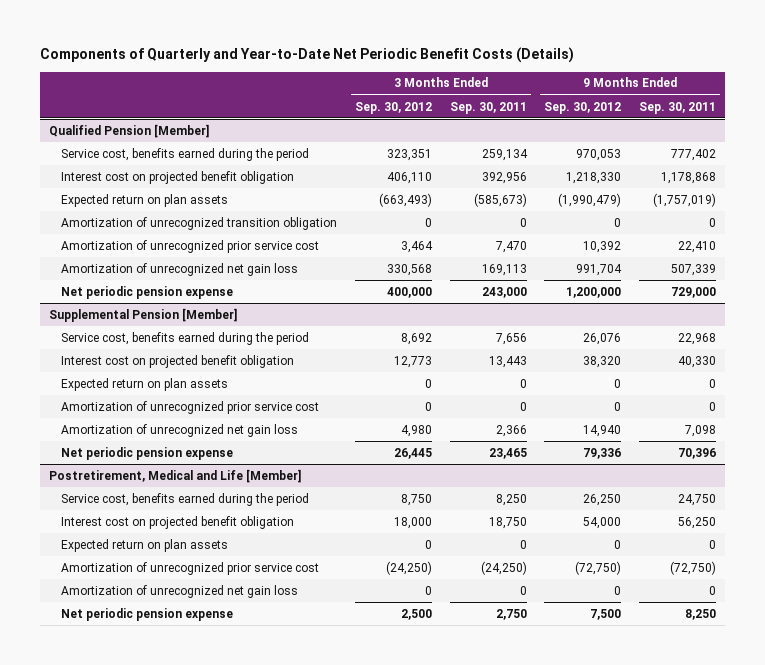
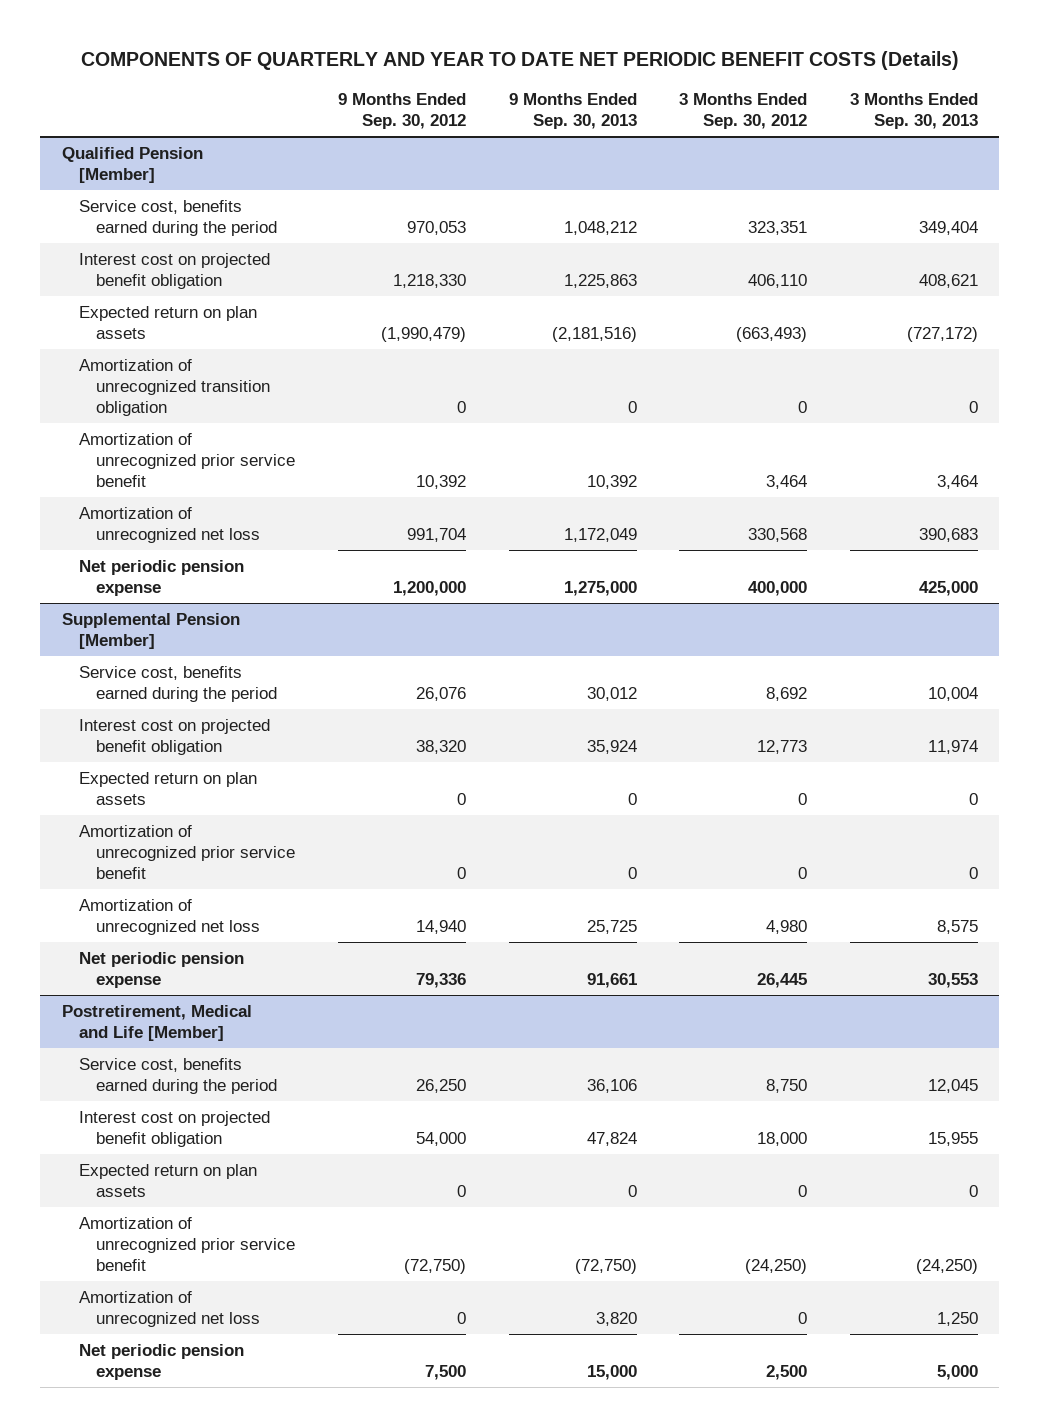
[40,47,575,64] Components of Quarterly and Year-to-Date Net Periodic Benefit Costs (Details) -> [80,51,959,71] COMPONENTS OF QUARTERLY AND YEAR TO DATE NET PERIODIC BENEFIT COSTS (Details)
[449,101,527,114] Sep. 30, 2011 -> none
[638,101,716,114] Sep. 30, 2011 -> none
none -> [508,92,637,130] 9 Months Ended Sep. 30, 2013
none -> [850,92,979,130] 3 Months Ended Sep. 30, 2013
[61,239,320,253] Amortization of unrecognized prior service cost -> [78,432,295,488] Amortization of unrecognized prior service benefit
[61,262,299,276] Amortization of unrecognized net gain loss -> [78,506,260,544] Amortization of unrecognized net loss
[61,400,320,414] Amortization of unrecognized prior service cost -> [78,824,295,880] Amortization of unrecognized prior service benefit
[61,423,299,437] Amortization of unrecognized net gain loss -> [78,898,260,936] Amortization of unrecognized net loss
[61,561,320,575] Amortization of unrecognized prior service cost -> [78,1216,295,1272] Amortization of unrecognized prior service benefit
[61,584,299,598] Amortization of unrecognized net gain loss -> [78,1290,260,1328] Amortization of unrecognized net loss

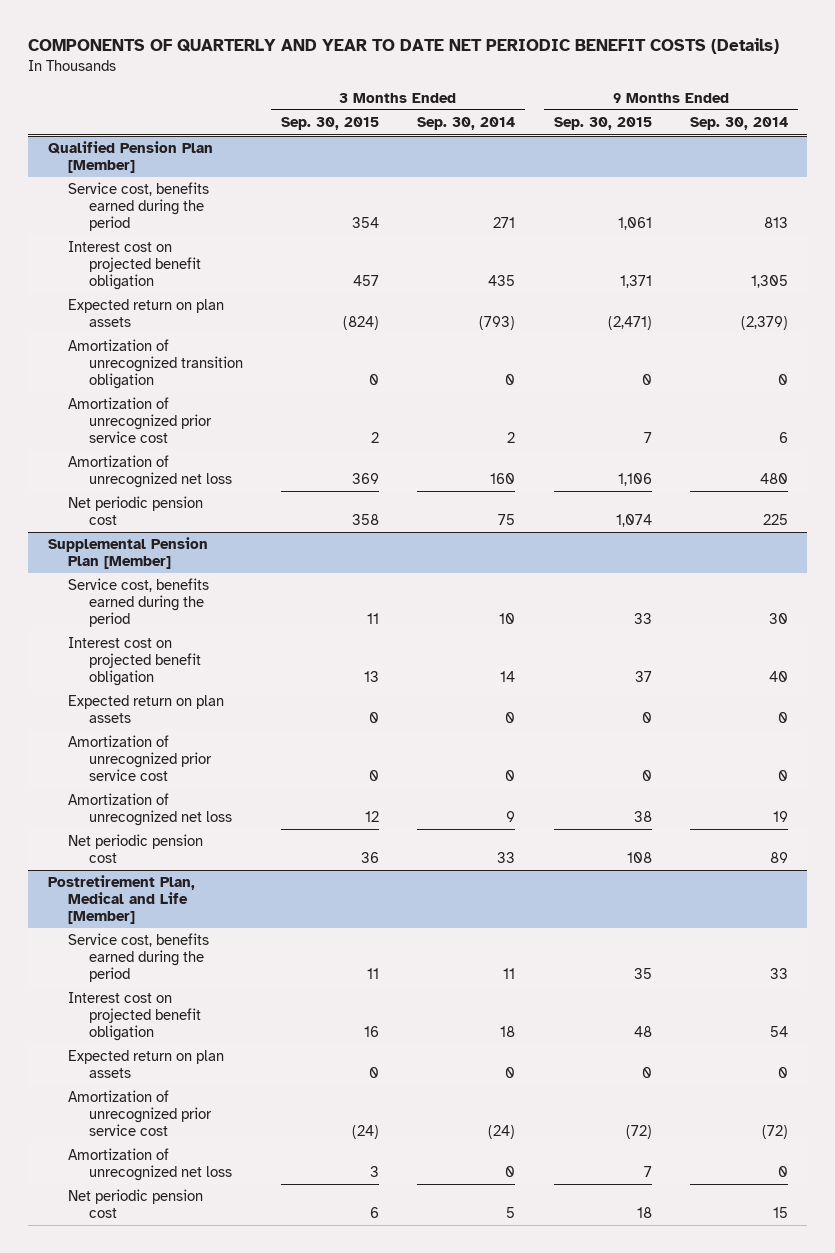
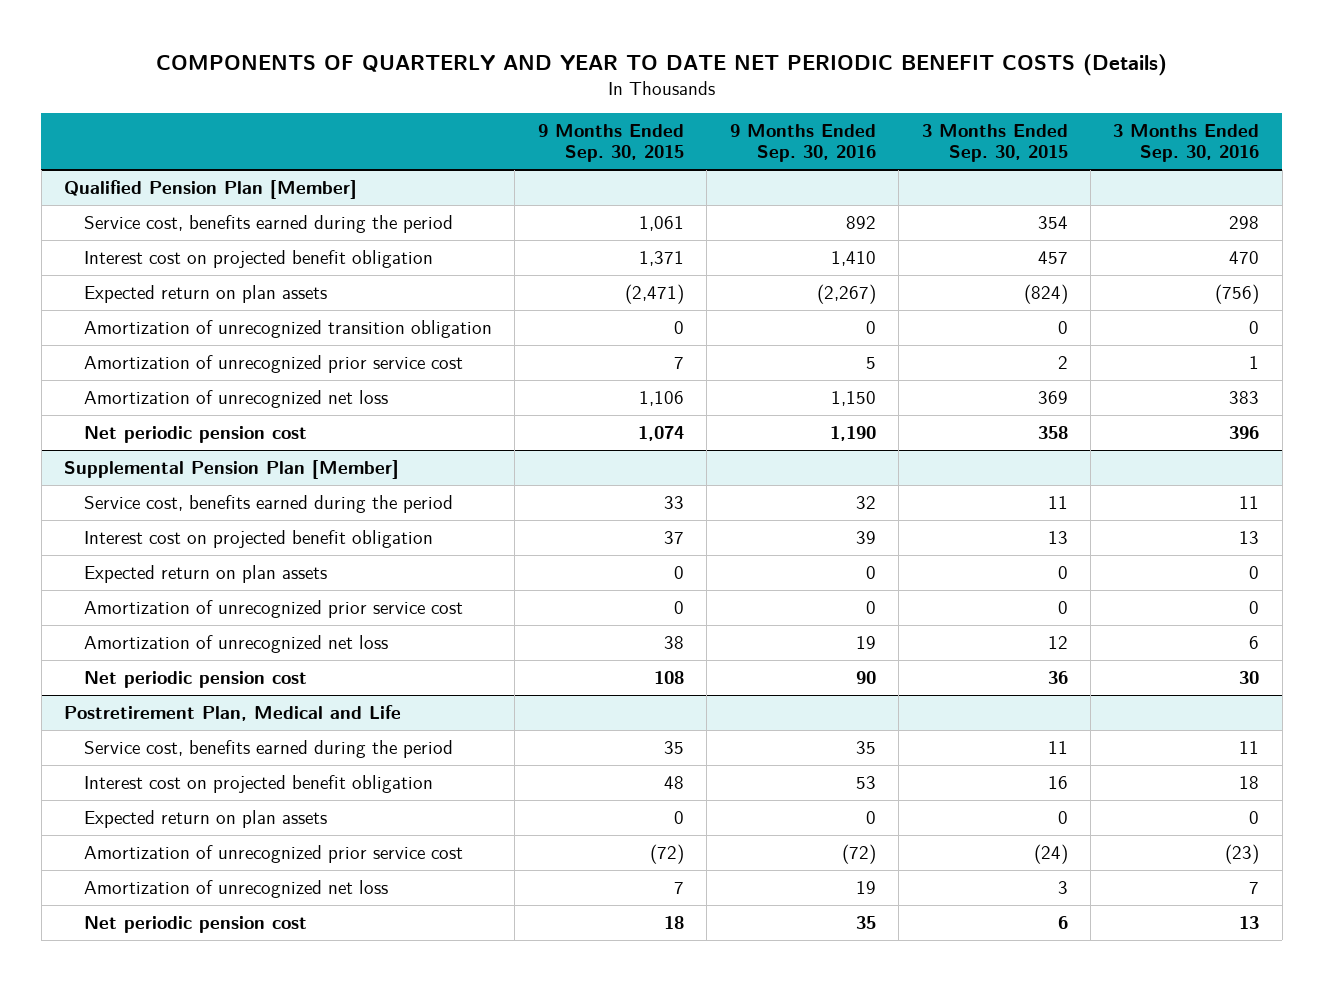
[417,117,516,131] Sep. 30, 2014 -> none
[689,117,788,131] Sep. 30, 2014 -> none
none -> [729,123,876,163] 9 Months Ended Sep. 30, 2016
none -> [1113,123,1260,163] 3 Months Ended Sep. 30, 2016
[47,875,195,924] Postretirement Plan, Medical and Life [Member] -> [64,705,402,722] Postretirement Plan, Medical and Life

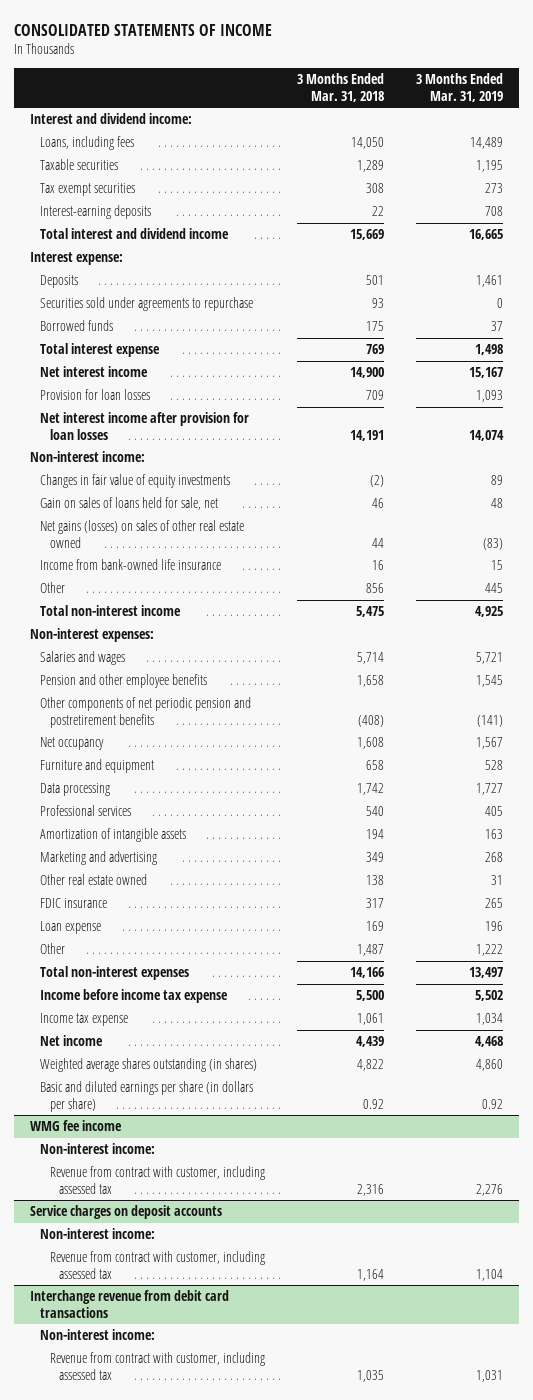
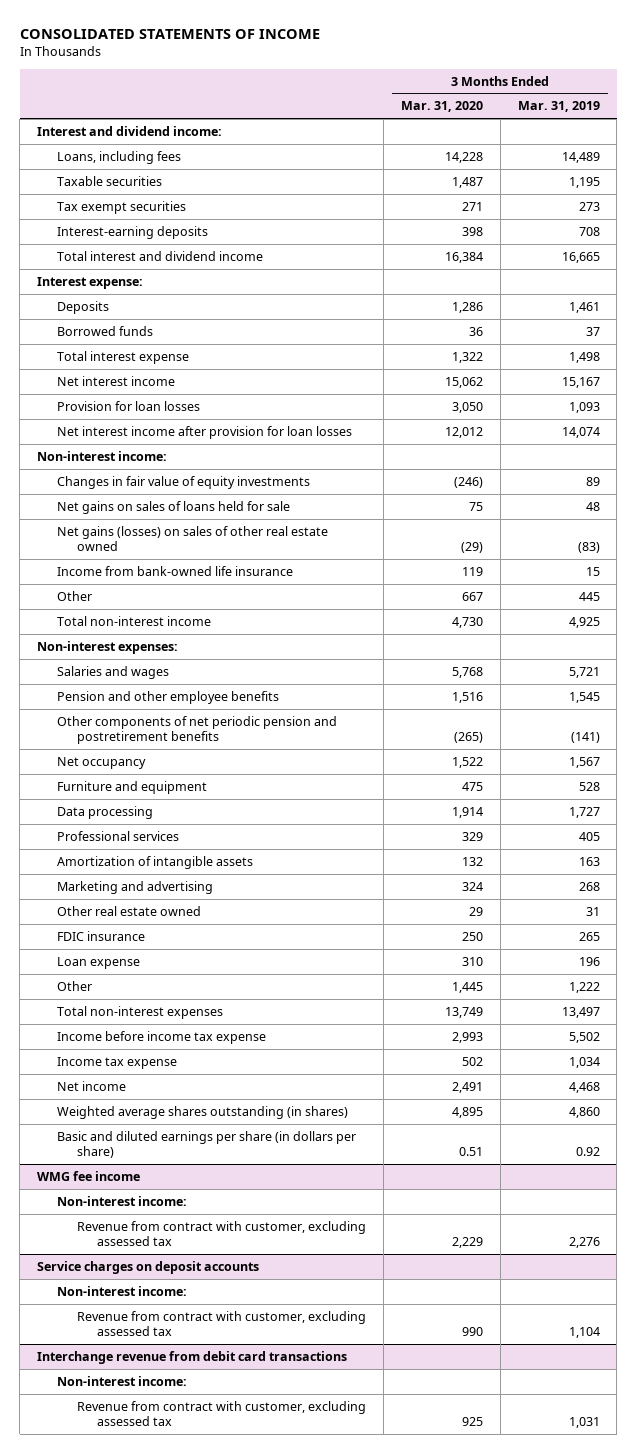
[296,72,384,102] 3 Months Ended Mar. 31, 2018 -> none
none -> [400,101,483,113] Mar. 31, 2020
[40,297,254,312] Securities sold under agreements to repurchase -> none
[40,497,219,511] Gain on sales of loans held for sale, net -> [57,500,291,514] Net gains on sales of loans held for sale
[49,1166,265,1194] Revenue from contract with customer, including assessed tax -> [76,1220,366,1247] Revenue from contract with customer, excluding assessed tax
[49,1251,265,1279] Revenue from contract with customer, including assessed tax -> [76,1310,366,1337] Revenue from contract with customer, excluding assessed tax
[49,1352,265,1380] Revenue from contract with customer, including assessed tax -> [76,1400,366,1427] Revenue from contract with customer, excluding assessed tax

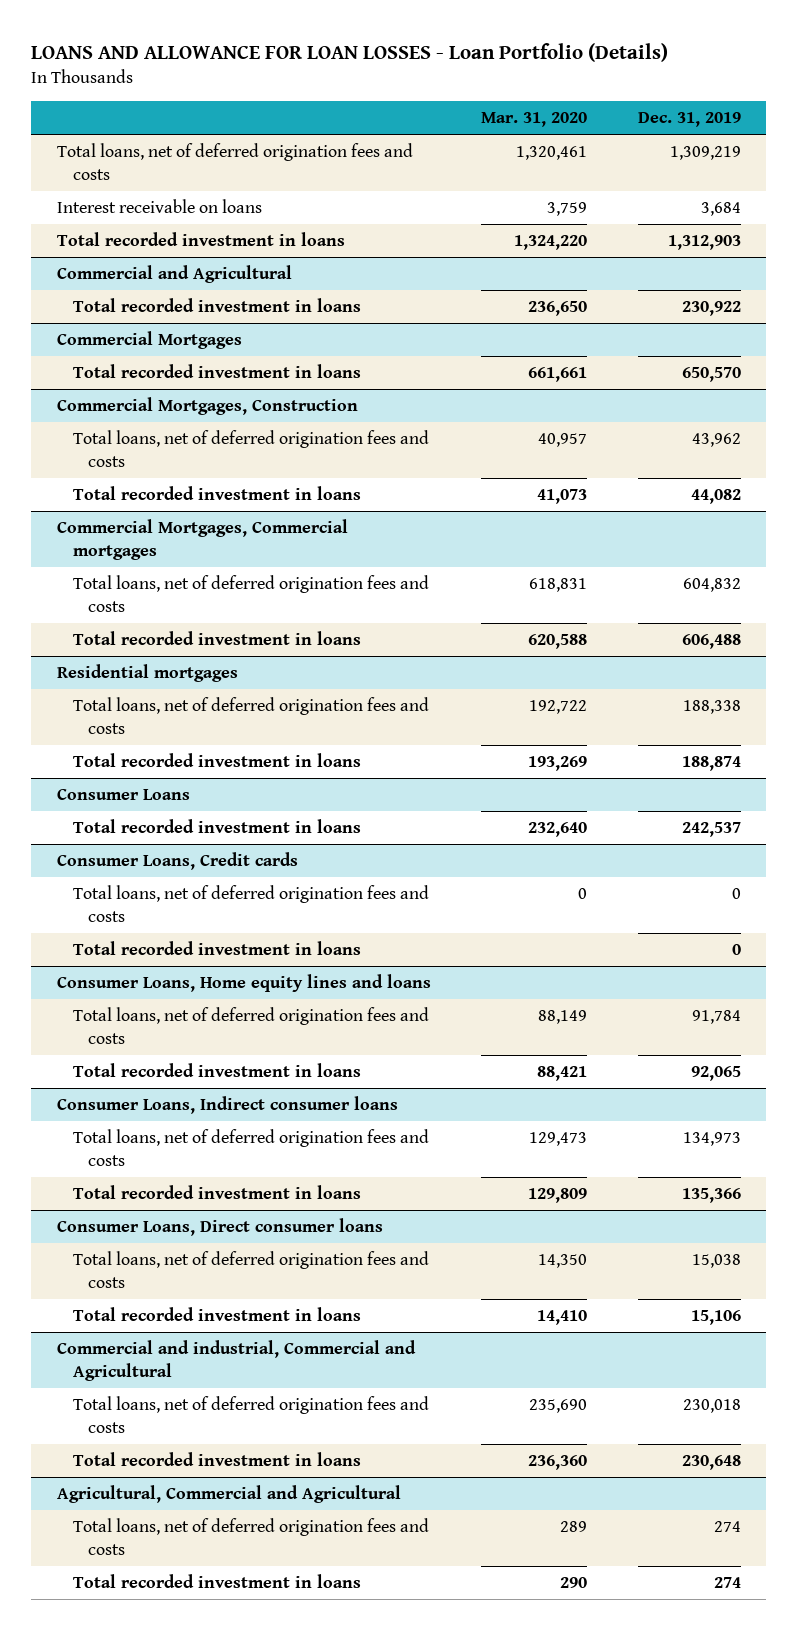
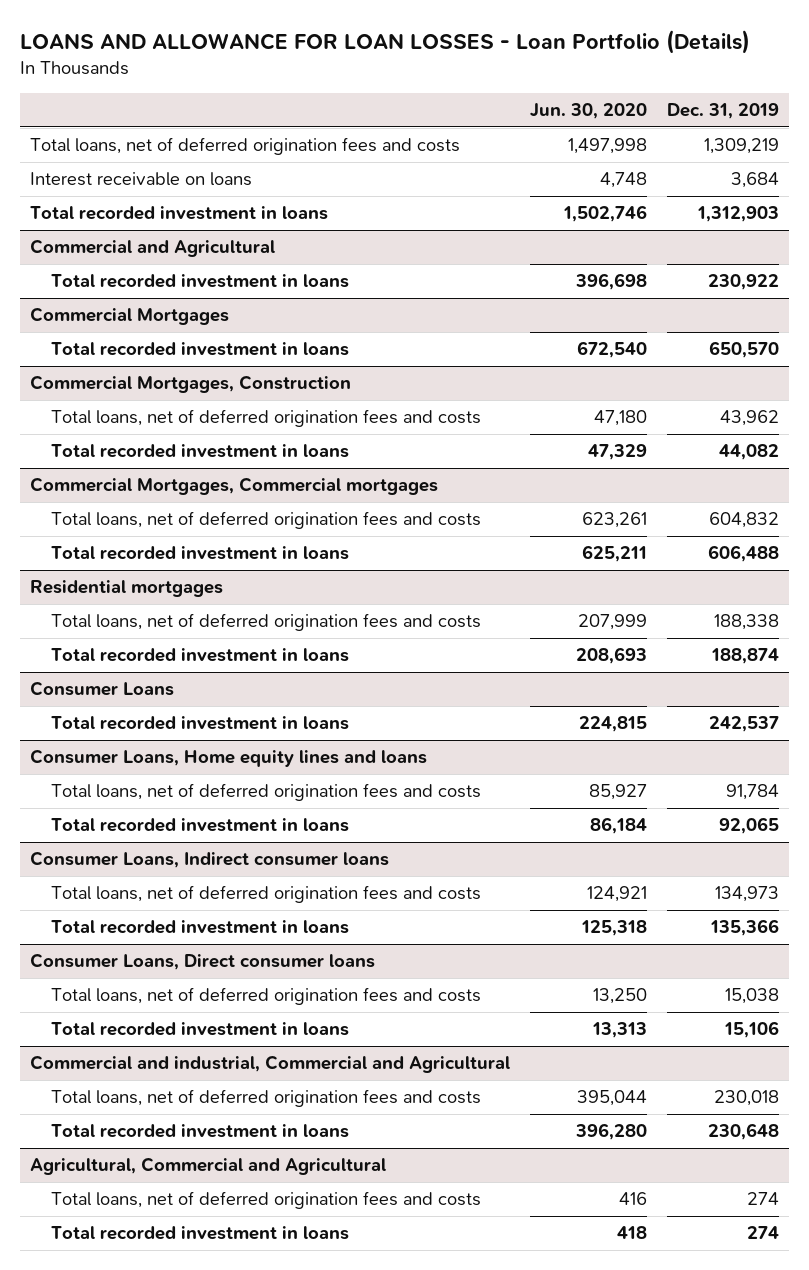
[481,111,588,127] Mar. 31, 2020 -> none
none -> [530,103,648,120] Jun. 30, 2020
[56,852,298,871] Consumer Loans, Credit cards -> none
[72,885,429,922] Total loans, net of deferred origination fees and costs -> none
[72,941,361,956] Total recorded investment in loans -> none

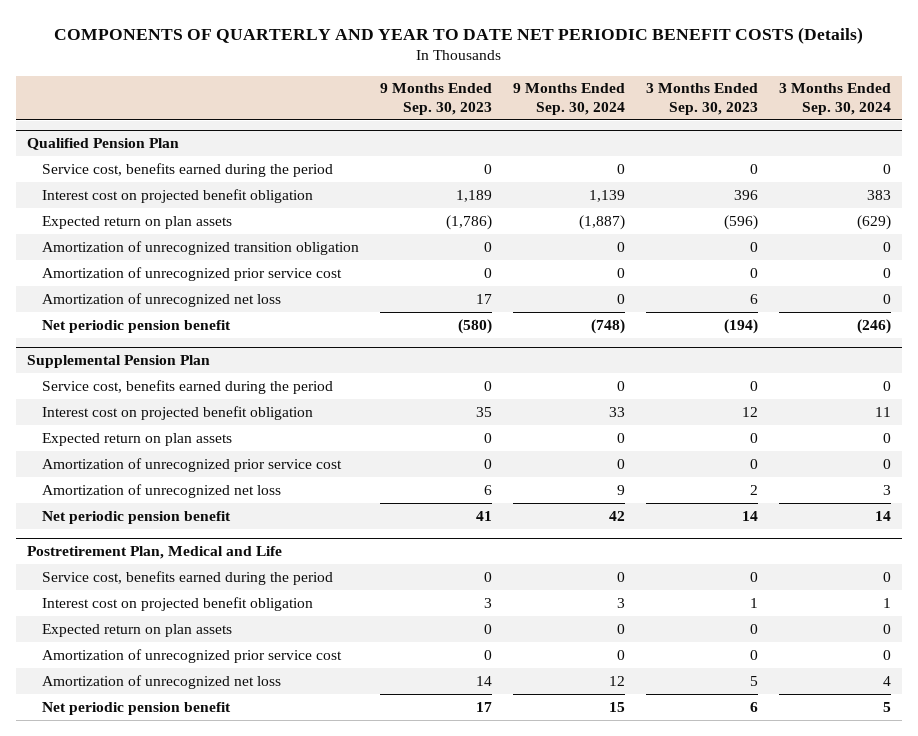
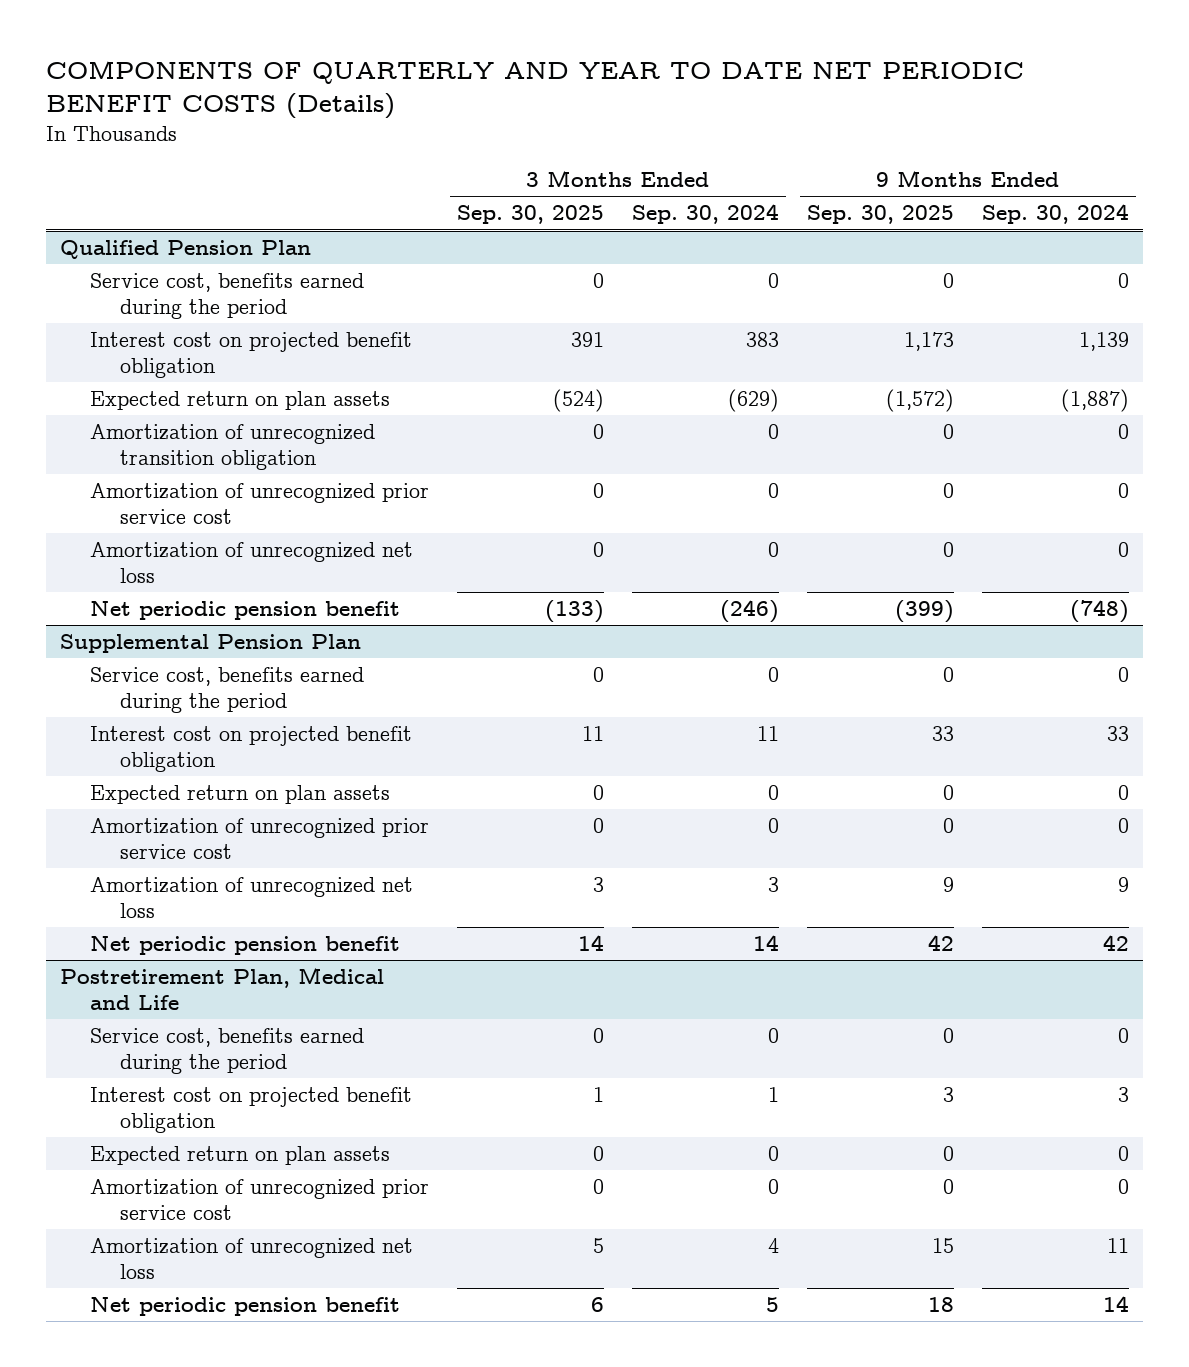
[379,83,492,115] 9 Months Ended Sep. 30, 2023 -> none
[646,83,759,115] 3 Months Ended Sep. 30, 2023 -> none
none -> [456,205,604,225] Sep. 30, 2025
none -> [806,205,954,225] Sep. 30, 2025
[608,675,625,686] 12 -> [1106,1238,1129,1254] 11
[608,701,625,712] 15 -> [1102,1296,1129,1313] 14

